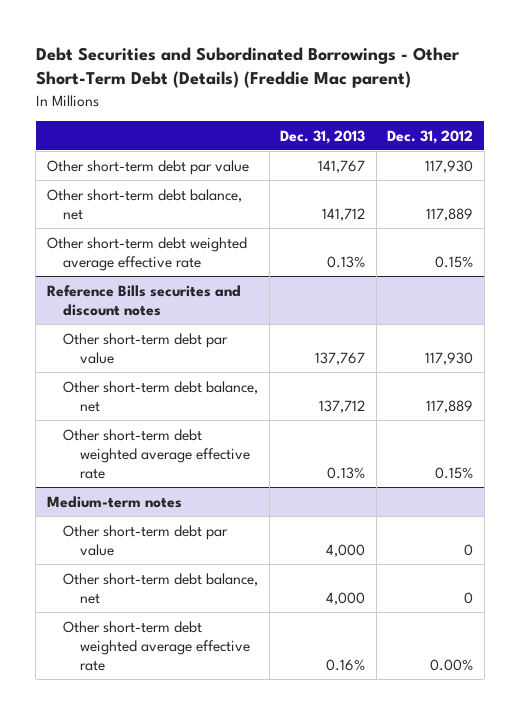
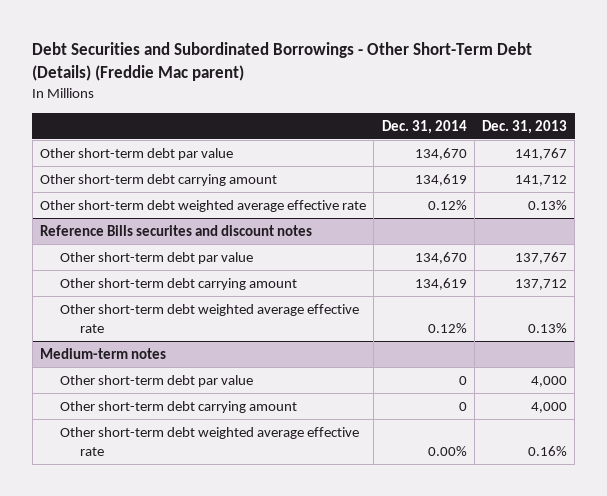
[387,129,474,144] Dec. 31, 2012 -> none
none -> [381,119,467,134] Dec. 31, 2014
[46,188,242,220] Other short-term debt balance, net -> [40,173,278,186] Other short-term debt carrying amount
[63,380,259,412] Other short-term debt balance, net -> [60,277,298,290] Other short-term debt carrying amount
[63,572,259,604] Other short-term debt balance, net -> [60,400,298,413] Other short-term debt carrying amount

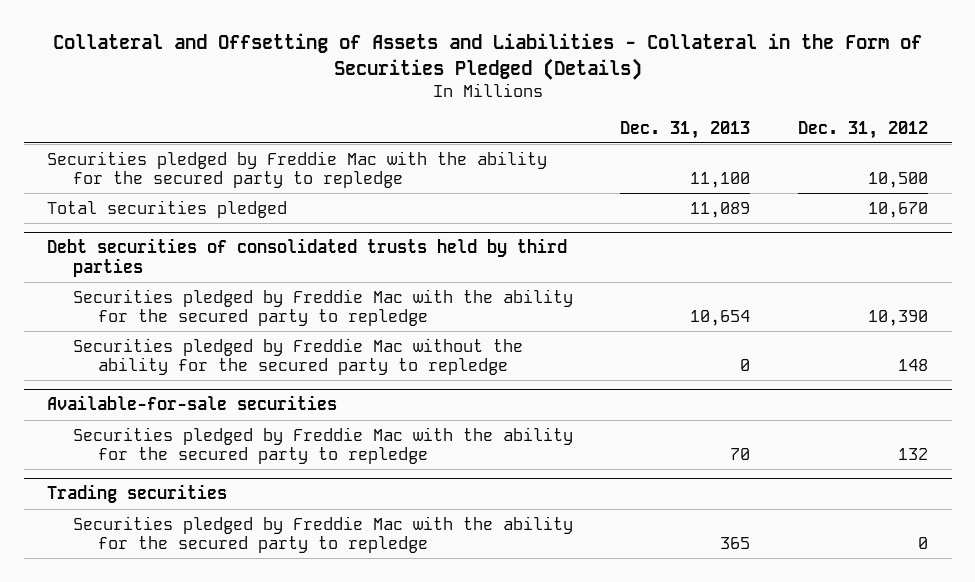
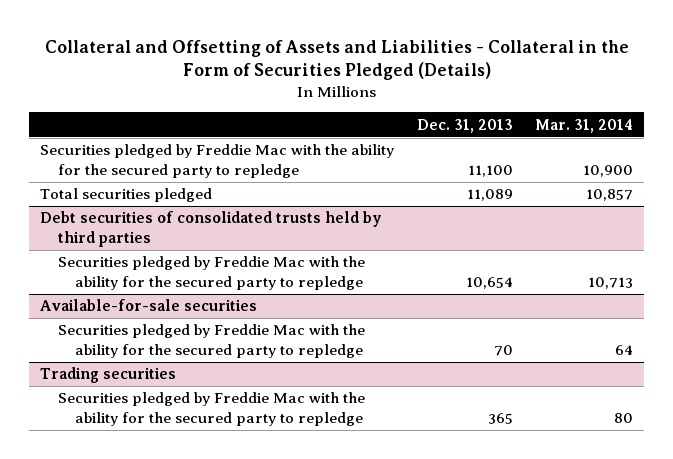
[798,120,929,139] Dec. 31, 2012 -> none
none -> [535,118,634,133] Mar. 31, 2014
[72,337,523,376] Securities pledged by Freddie Mac without the ability for the secured party to repledge -> none

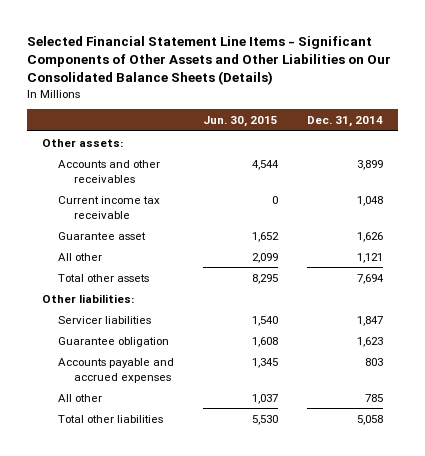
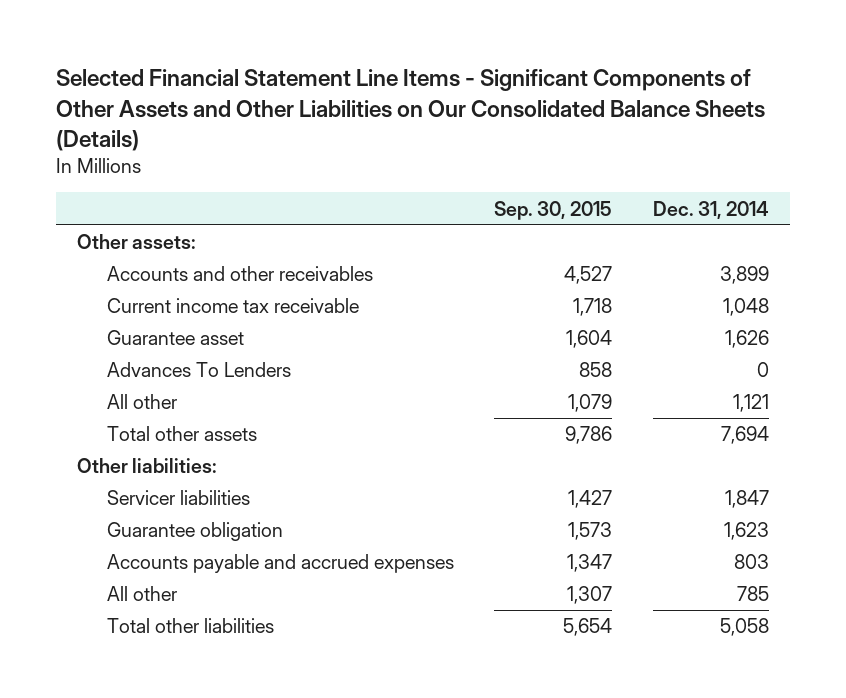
[203,116,279,128] Jun. 30, 2015 -> none
none -> [494,200,613,220] Sep. 30, 2015
none -> [106,362,291,378] Advances To Lenders

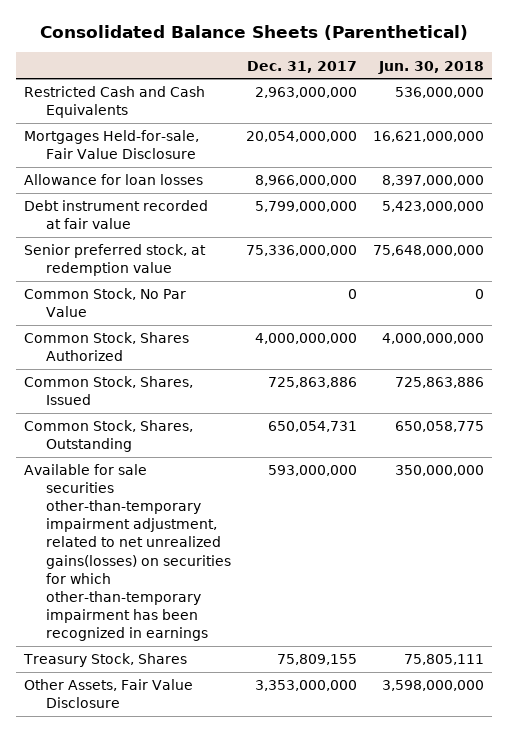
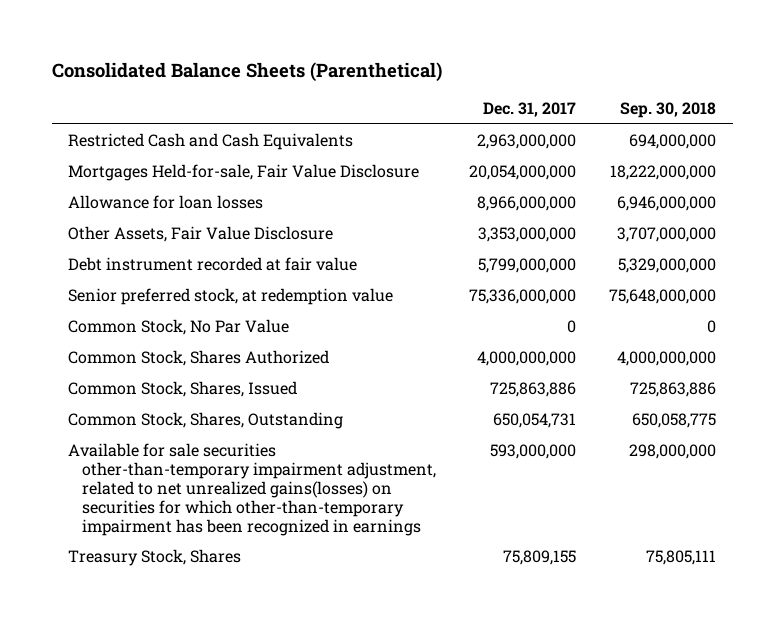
[377,60,484,74] Jun. 30, 2018 -> none
none -> [620,102,717,119] Sep. 30, 2018
[23,679,193,709] Other Assets, Fair Value Disclosure -> [68,226,334,243] Other Assets, Fair Value Disclosure

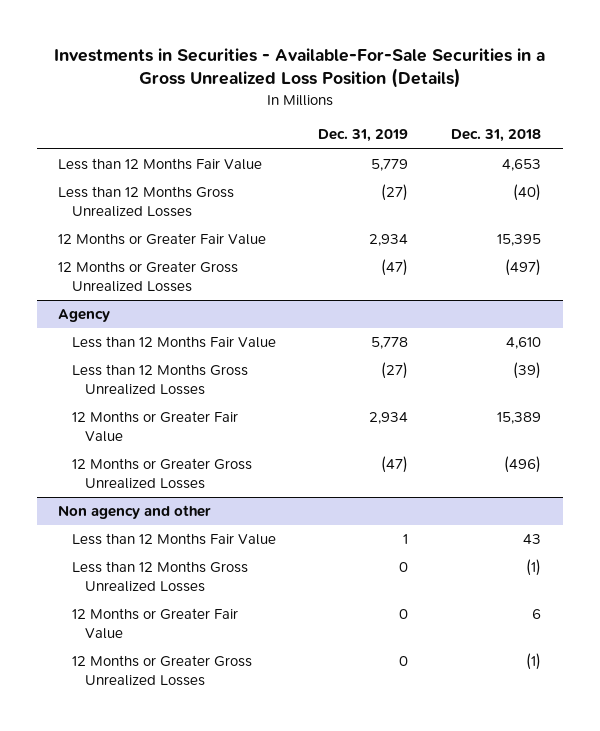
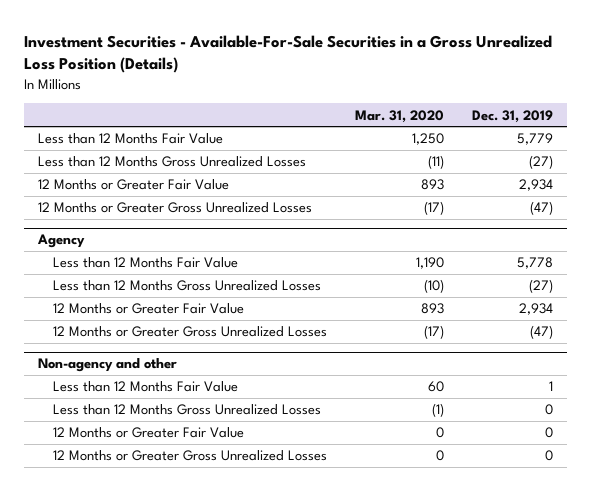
[53,47,545,89] Investments in Securities - Available-For-Sale Securities in a Gross Unrealized Loss Position (Details) -> [24,34,553,74] Investment Securities - Available-For-Sale Securities in a Gross Unrealized Loss Position (Details)
[451,129,542,143] Dec. 31, 2018 -> none
none -> [354,109,444,123] Mar. 31, 2020
[58,505,212,520] Non agency and other -> [38,358,178,373] Non-agency and other

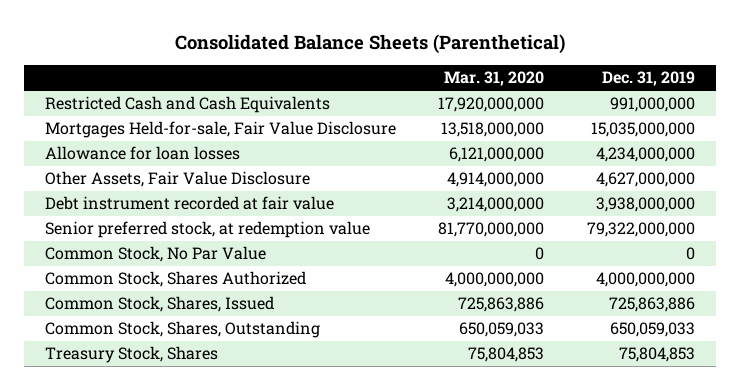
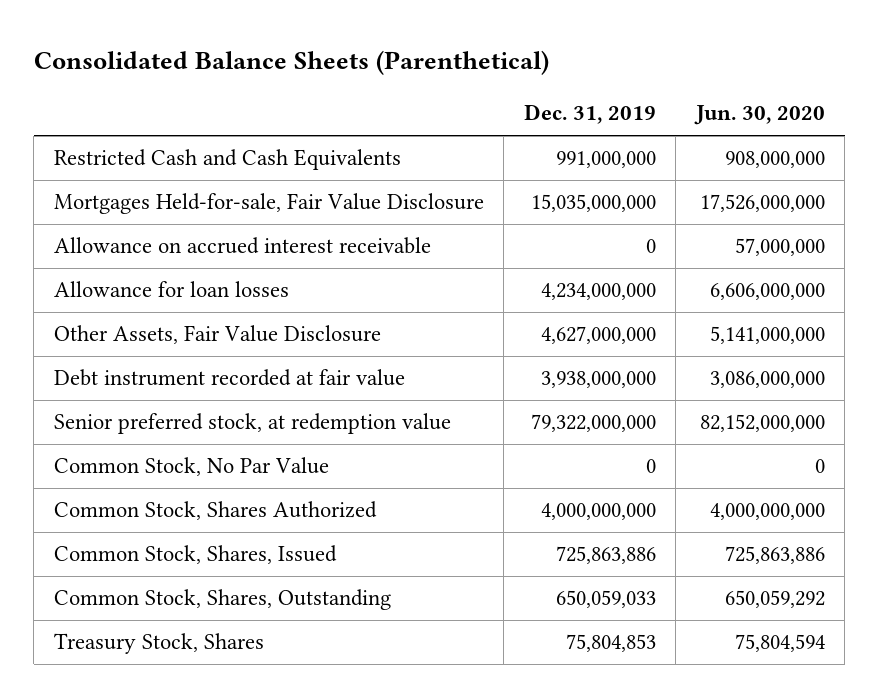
[444,71,545,87] Mar. 31, 2020 -> none
none -> [693,105,825,126] Jun. 30, 2020
none -> [53,237,431,255] Allowance on accrued interest receivable

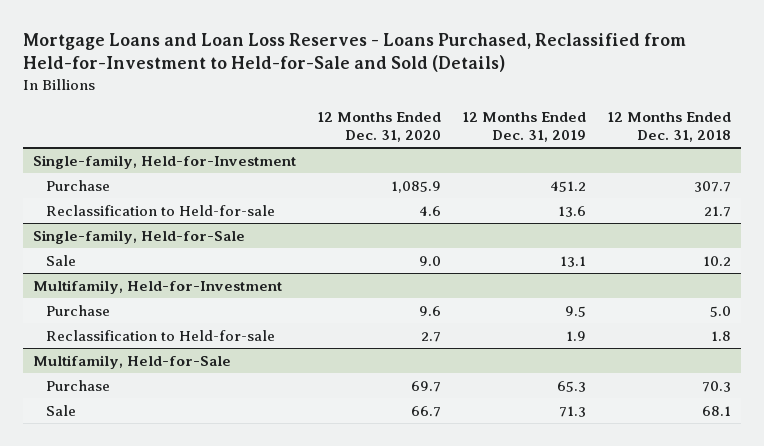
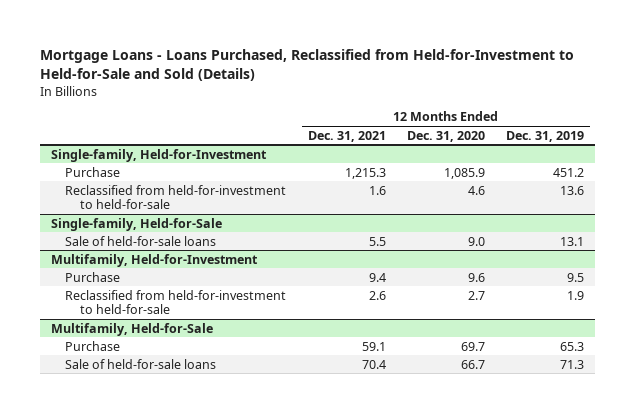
[22,32,686,73] Mortgage Loans and Loan Loss Reserves - Loans Purchased, Reclassified from Held-for-Investment to Held-for-Sale and Sold (Details) -> [40,48,575,81] Mortgage Loans - Loans Purchased, Reclassified from Held-for-Investment to Held-for-Sale and Sold (Details)
[606,112,731,143] 12 Months Ended Dec. 31, 2018 -> none
none -> [307,130,386,142] Dec. 31, 2021
[46,204,276,216] Reclassification to Held-for-sale -> [65,184,287,210] Reclassified from held-for-investment to held-for-sale
[46,254,77,266] Sale -> [65,235,217,246] Sale of held-for-sale loans
[46,329,276,341] Reclassification to Held-for-sale -> [65,289,287,315] Reclassified from held-for-investment to held-for-sale
[46,404,77,416] Sale -> [65,358,217,369] Sale of held-for-sale loans

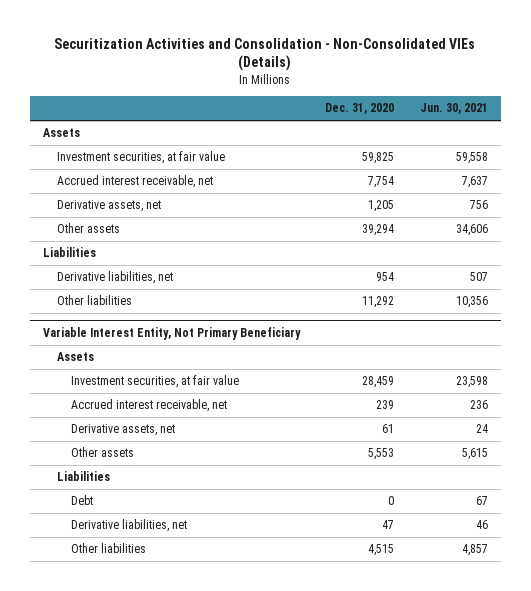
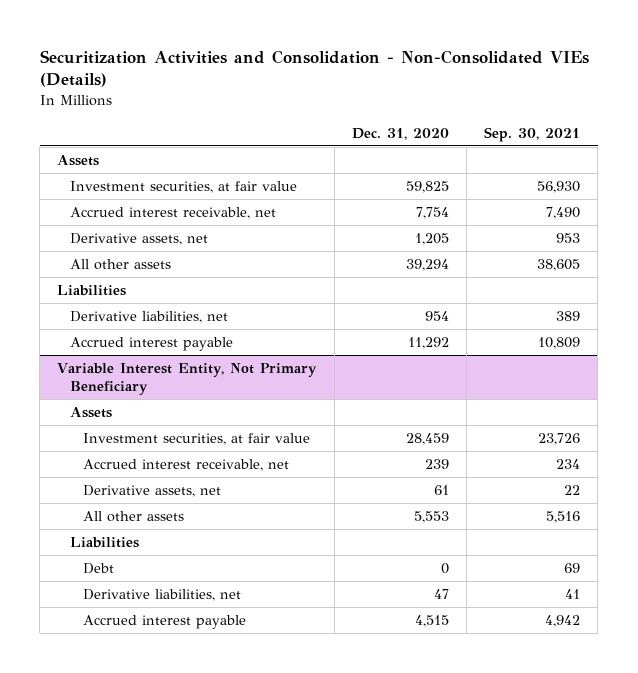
[420,103,489,115] Jun. 30, 2021 -> none
none -> [484,126,581,142] Sep. 30, 2021
[56,223,120,234] Other assets -> [70,259,172,271] All other assets
[56,295,132,306] Other liabilities -> [70,337,234,352] Accrued interest payable
[71,447,135,458] Other assets -> [82,511,184,523] All other assets
[71,543,147,554] Other liabilities -> [82,615,246,630] Accrued interest payable

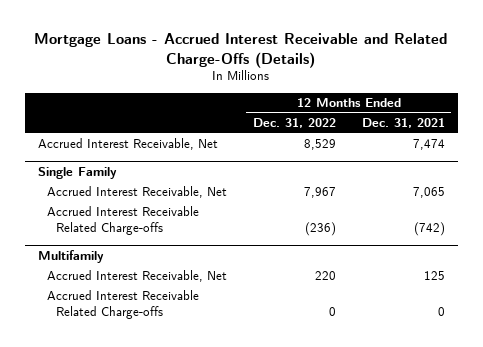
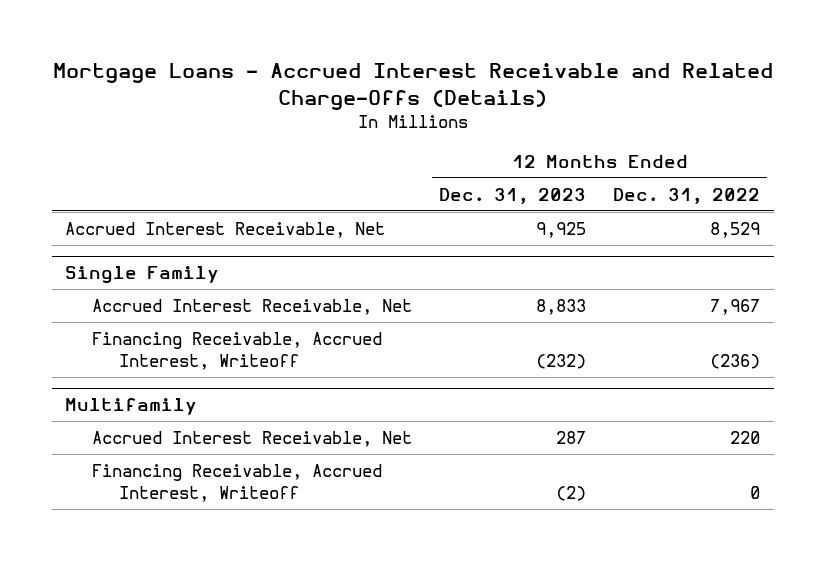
[361,118,445,129] Dec. 31, 2021 -> none
none -> [439,187,587,204] Dec. 31, 2023
[46,206,199,236] Accrued Interest Receivable Related Charge-offs -> [92,331,383,371] Financing Receivable, Accrued Interest, Writeoff
[46,290,199,320] Accrued Interest Receivable Related Charge-offs -> none
none -> [92,463,383,503] Financing Receivable, Accrued Interest, Writeoff

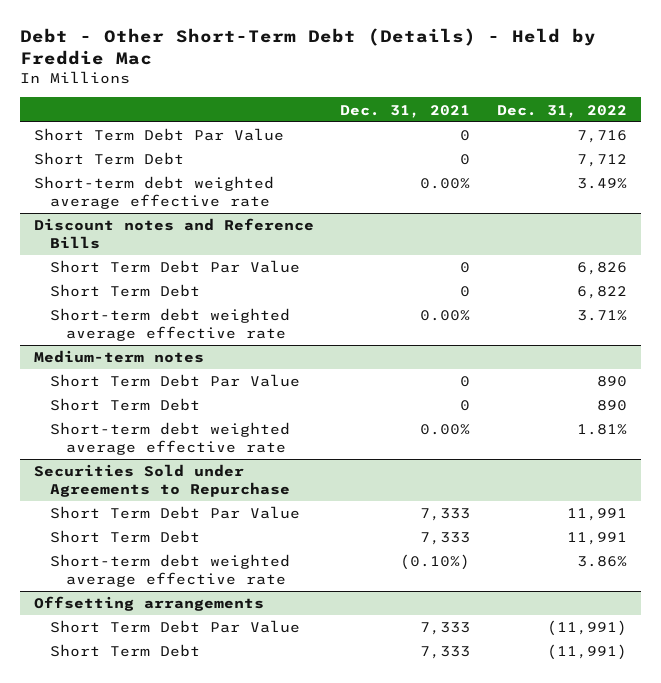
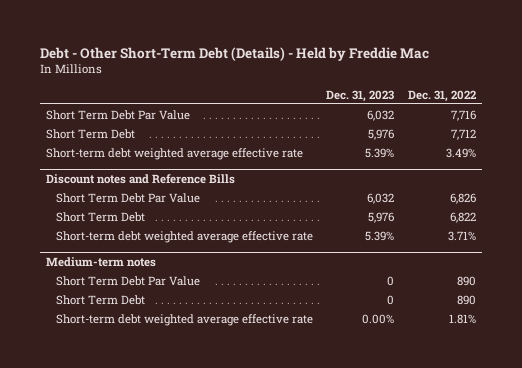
[340,104,471,118] Dec. 31, 2021 -> none
none -> [326,89,395,102] Dec. 31, 2023
[33,464,290,497] Securities Sold under Agreements to Repurchase -> none
[49,506,300,520] Short Term Debt Par Value -> none
[49,530,200,544] Short Term Debt -> none
[49,554,290,587] Short-term debt weighted average effective rate -> none
[33,596,264,612] Offsetting arrangements -> none
[49,620,300,634] Short Term Debt Par Value -> none
[49,644,200,658] Short Term Debt -> none

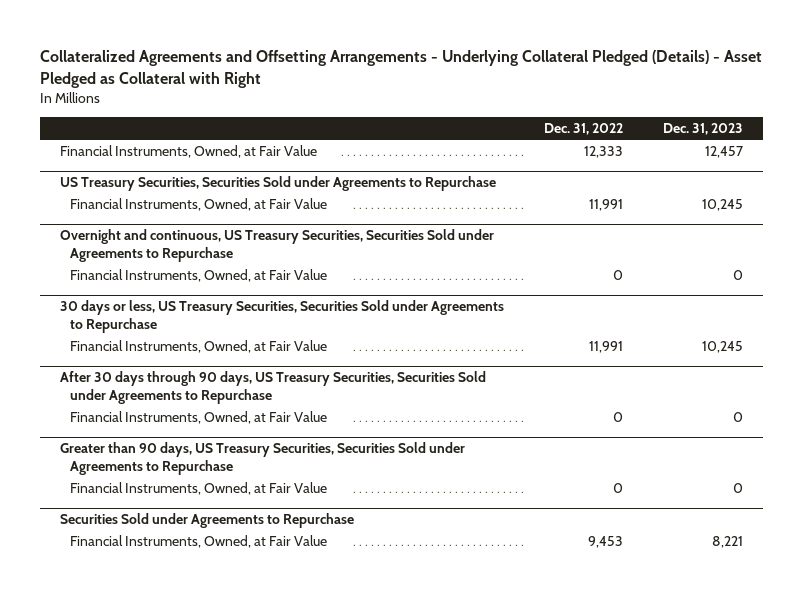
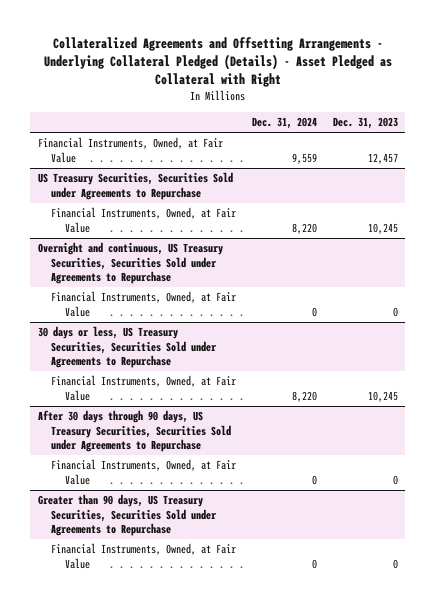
[544,123,624,136] Dec. 31, 2022 -> none
none -> [251,117,317,130] Dec. 31, 2024
[60,513,355,529] Securities Sold under Agreements to Repurchase -> none
[70,534,328,548] Financial Instruments, Owned, at Fair Value -> none

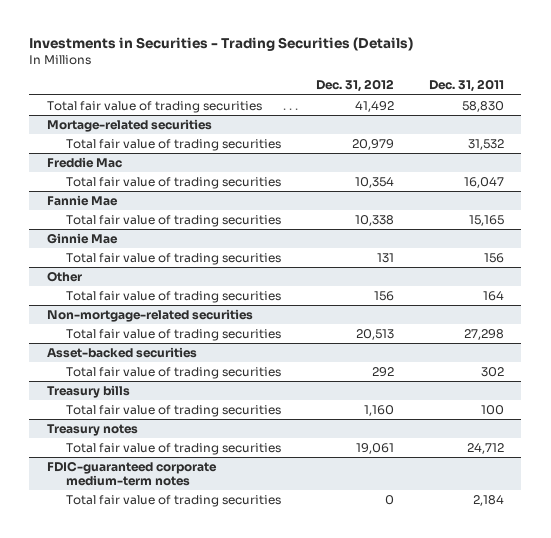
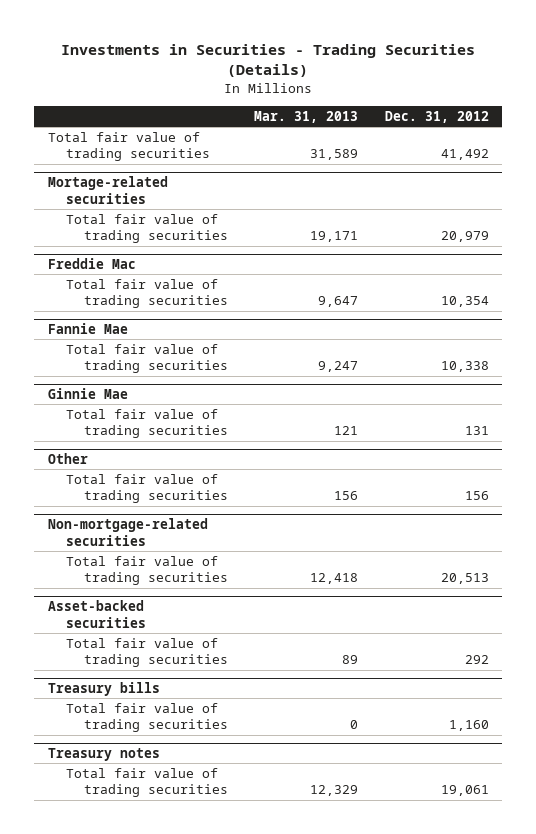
[428,79,504,93] Dec. 31, 2011 -> none
none -> [254,110,359,123] Mar. 31, 2013
[46,460,217,487] FDIC-guaranteed corporate medium-term notes -> none
[65,494,281,507] Total fair value of trading securities -> none

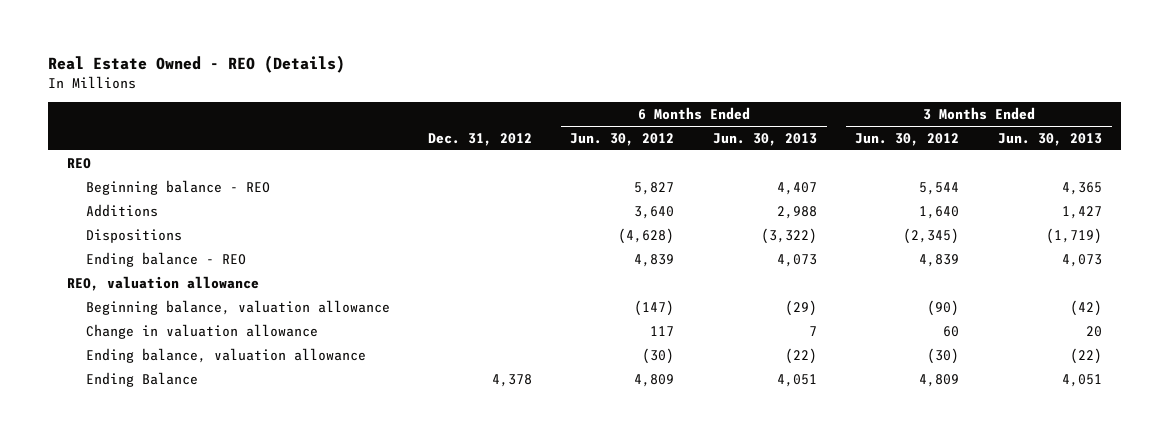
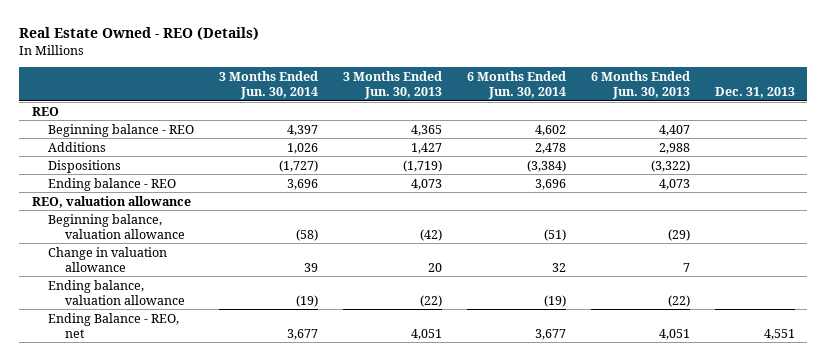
[427,132,532,146] Dec. 31, 2012 -> none
[570,132,675,146] Jun. 30, 2012 -> none
[855,132,960,146] Jun. 30, 2012 -> none
none -> [219,70,319,99] 3 Months Ended Jun. 30, 2014
none -> [466,70,566,99] 6 Months Ended Jun. 30, 2014
none -> [714,86,795,98] Dec. 31, 2013
[85,371,198,387] Ending Balance -> [48,312,180,338] Ending Balance - REO, net

